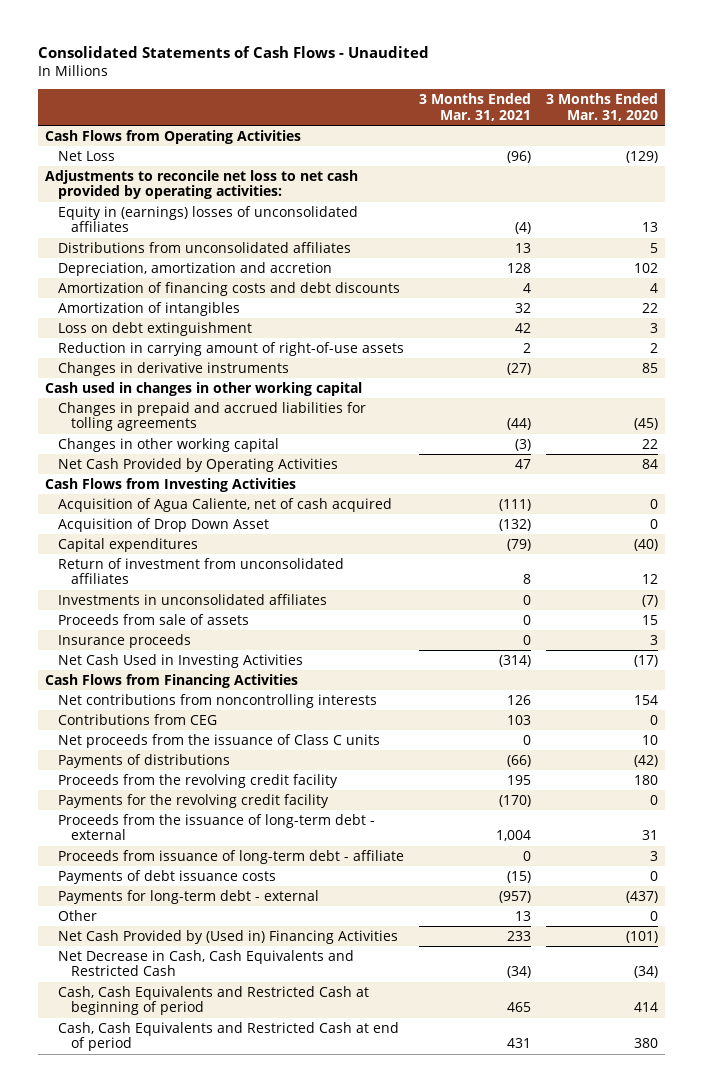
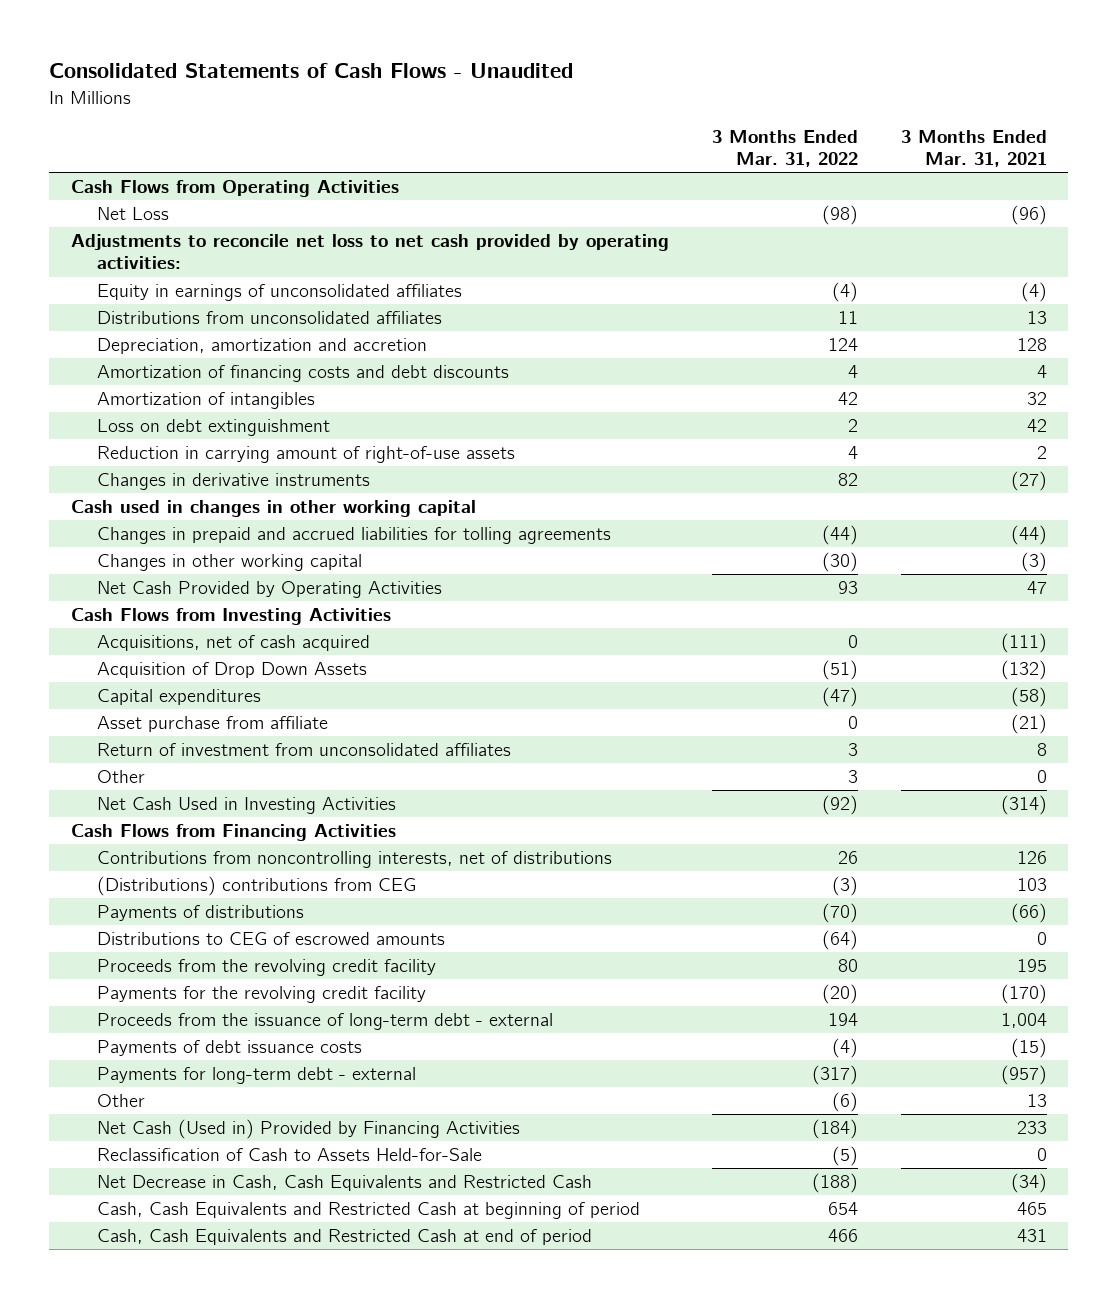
[545,93,658,121] 3 Months Ended Mar. 31, 2020 -> none
none -> [711,129,858,167] 3 Months Ended Mar. 31, 2022
[57,205,358,233] Equity in (earnings) losses of unconsolidated affiliates -> [97,284,463,302] Equity in earnings of unconsolidated affiliates
[57,497,392,512] Acquisition of Agua Caliente, net of cash acquired -> [97,635,371,652] Acquisitions, net of cash acquired
[57,517,269,532] Acquisition of Drop Down Asset -> [97,662,368,679] Acquisition of Drop Down Assets
[506,538,531,551] (79) -> [1010,687,1047,708] (58)
none -> [97,716,329,733] Asset purchase from affiliate
[57,593,327,605] Investments in unconsolidated affiliates -> none
[57,613,249,625] Proceeds from sale of assets -> none
[57,633,191,648] Insurance proceeds -> none
none -> [97,770,146,784] Other
[57,733,380,748] Net proceeds from the issuance of Class C units -> none
[57,693,377,708] Net contributions from noncontrolling interests -> [97,851,613,869] Contributions from noncontrolling interests, net of distributions
[57,713,217,725] Contributions from CEG -> [97,876,417,897] (Distributions) contributions from CEG
none -> [97,932,446,946] Distributions to CEG of escrowed amounts
[57,849,404,864] Proceeds from issuance of long-term debt - affiliate -> none
[57,929,398,944] Net Cash Provided by (Used in) Financing Activities -> [97,1119,521,1140] Net Cash (Used in) Provided by Financing Activities
none -> [97,1148,483,1162] Reclassification of Cash to Assets Held-for-Sale

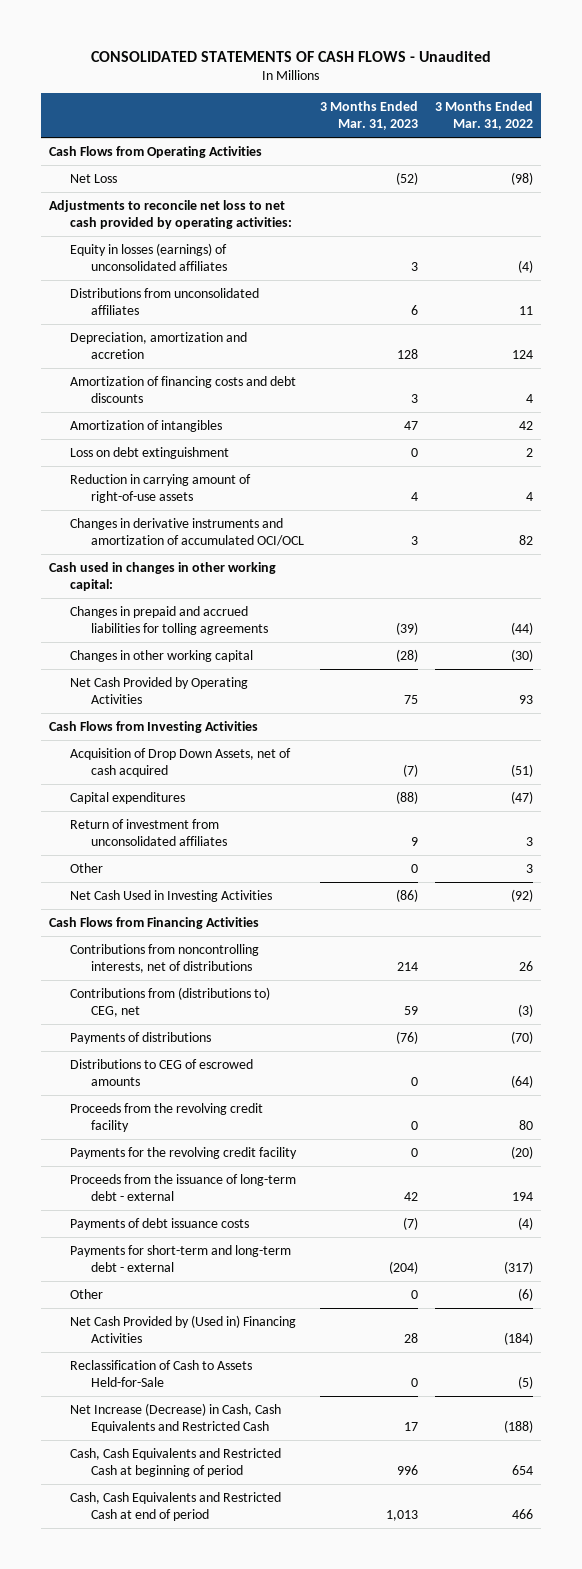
[49,63,574,79] Consolidated Statements of Cash Flows - Unaudited -> [91,50,492,62] CONSOLIDATED STATEMENTS OF CASH FLOWS - Unaudited
[900,129,1047,167] 3 Months Ended Mar. 31, 2021 -> none
none -> [320,100,419,130] 3 Months Ended Mar. 31, 2023
[97,284,463,302] Equity in earnings of unconsolidated affiliates -> [70,243,228,271] Equity in losses (earnings) of unconsolidated affiliates
[97,473,371,491] Changes in derivative instruments -> [70,518,304,546] Changes in derivative instruments and amortization of accumulated OCI/OCL
[70,500,476,518] Cash used in changes in other working capital -> [49,562,277,591] Cash used in changes in other working capital:
[97,635,371,652] Acquisitions, net of cash acquired -> none
[97,662,368,679] Acquisition of Drop Down Assets -> [70,748,292,777] Acquisition of Drop Down Assets, net of cash acquired
[97,716,329,733] Asset purchase from affiliate -> none
[97,876,417,897] (Distributions) contributions from CEG -> [70,987,271,1017] Contributions from (distributions to) CEG, net
[97,1067,417,1085] Payments for long-term debt - external -> [70,1245,292,1272] Payments for short-term and long-term debt - external
[97,1119,521,1140] Net Cash (Used in) Provided by Financing Activities -> [70,1315,297,1343] Net Cash Provided by (Used in) Financing Activities
[97,1175,593,1192] Net Decrease in Cash, Cash Equivalents and Restricted Cash -> [70,1403,282,1433] Net Increase (Decrease) in Cash, Cash Equivalents and Restricted Cash

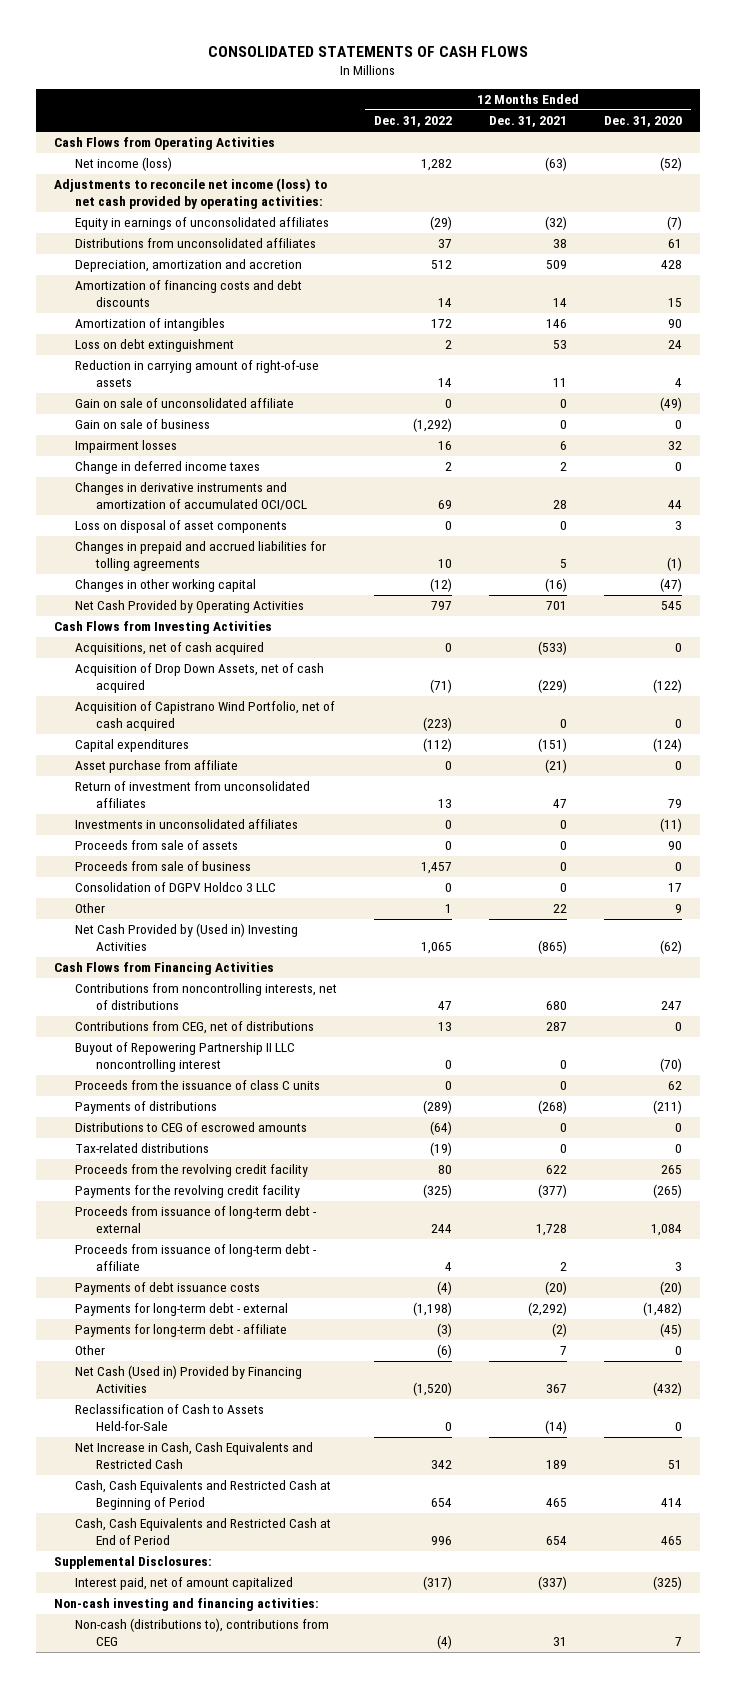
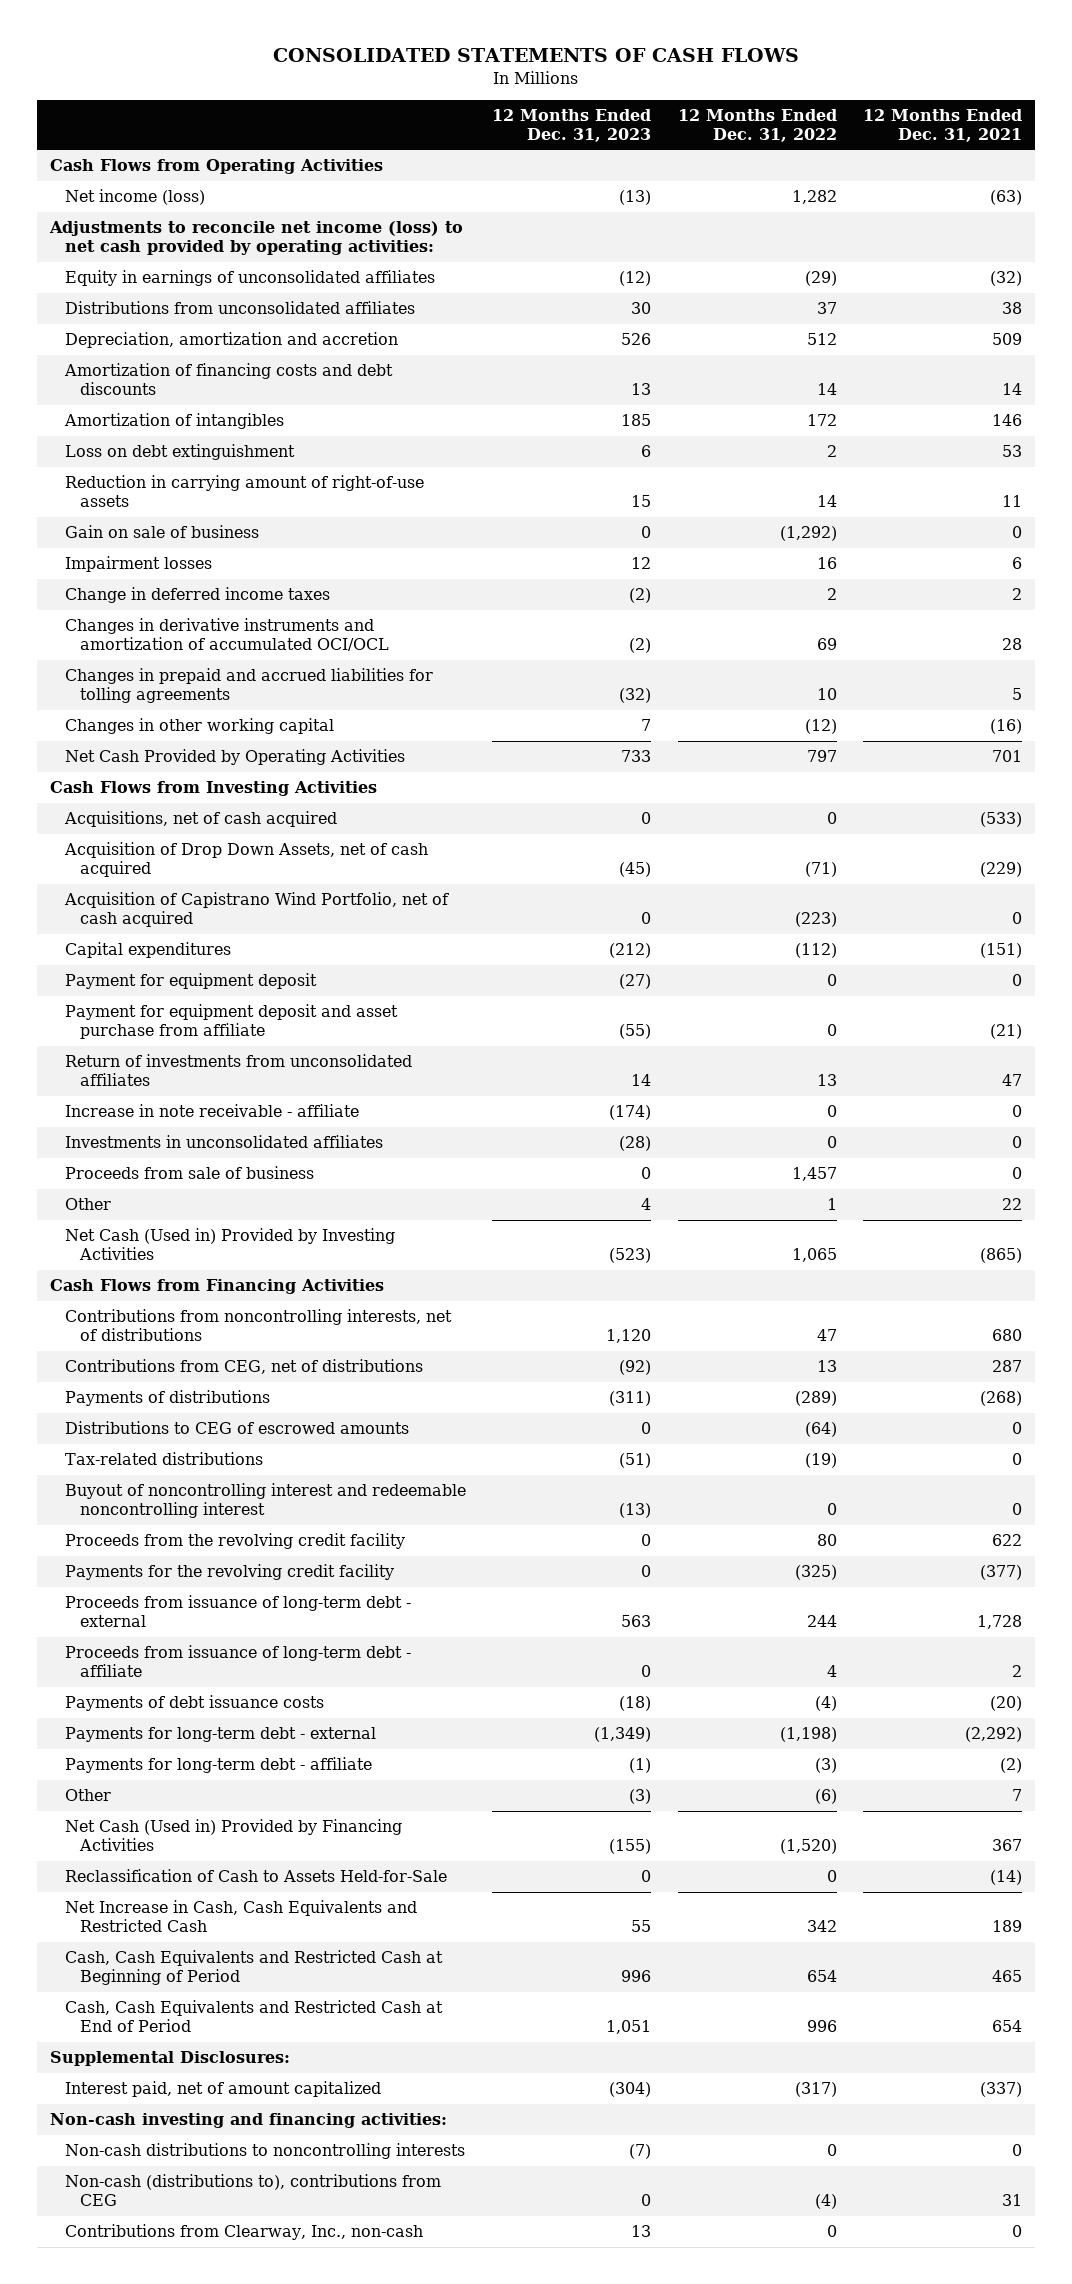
[603,116,682,128] Dec. 31, 2020 -> none
none -> [492,108,652,142] 12 Months Ended Dec. 31, 2023
[75,398,295,409] Gain on sale of unconsolidated affiliate -> none
[75,520,288,534] Loss on disposal of asset components -> none
none -> [65,973,318,990] Payment for equipment deposit
[75,760,239,774] Asset purchase from affiliate -> [65,1004,399,1040] Payment for equipment deposit and asset purchase from affiliate
[75,781,311,808] Return of investment from unconsolidated affiliates -> [65,1054,413,1087] Return of investments from unconsolidated affiliates
none -> [65,1104,360,1118] Increase in note receivable - affiliate
[75,840,239,851] Proceeds from sale of assets -> none
[75,882,277,893] Consolidation of DGPV Holdco 3 LLC -> none
[75,923,299,951] Net Cash Provided by (Used in) Investing Activities -> [65,1228,396,1261] Net Cash (Used in) Provided by Investing Activities
[75,1042,296,1072] Buyout of Repowering Partnership II LLC noncontrolling interest -> none
[75,1080,321,1091] Proceeds from the issuance of class C units -> none
none -> [65,1483,467,1519] Buyout of noncontrolling interest and redeemable noncontrolling interest
none -> [65,2143,466,2160] Non-cash distributions to noncontrolling interests
none -> [65,2224,424,2241] Contributions from Clearway, Inc., non-cash

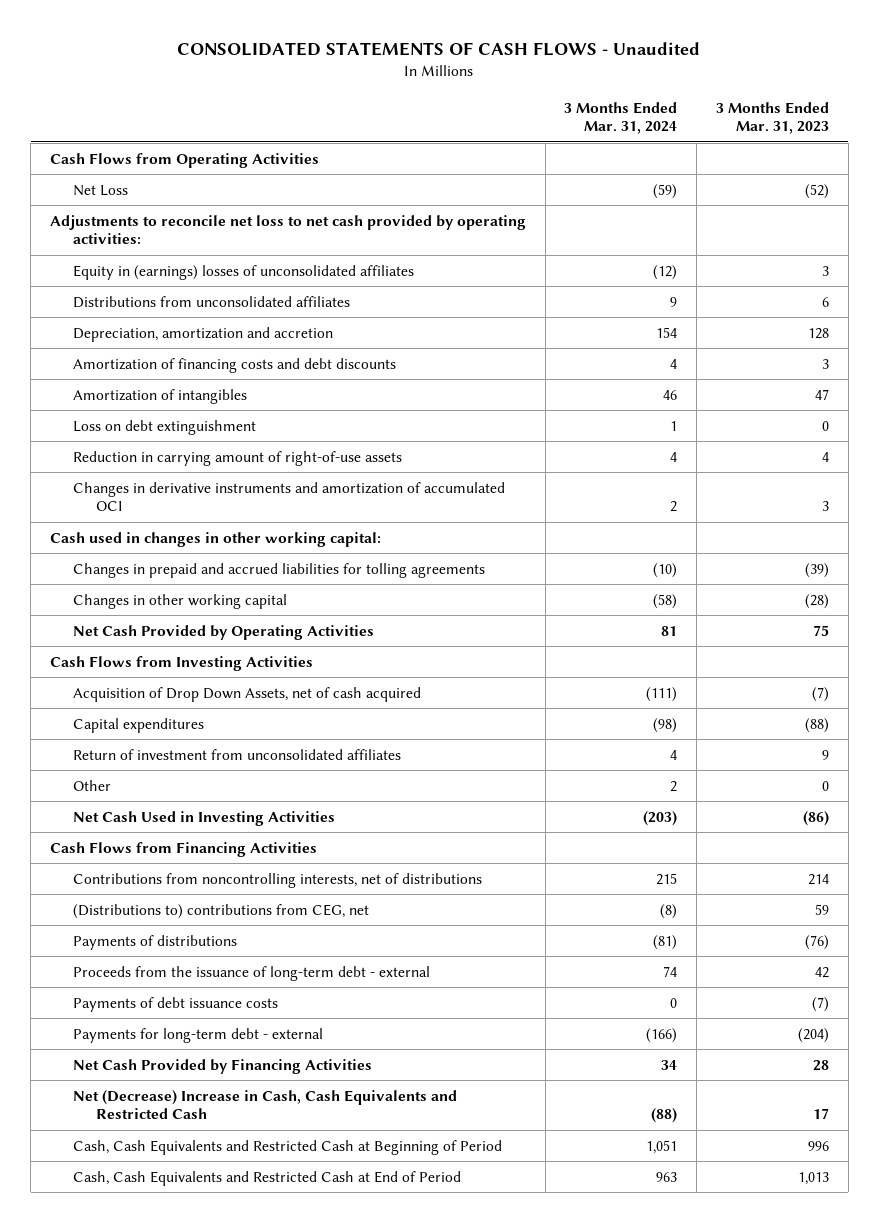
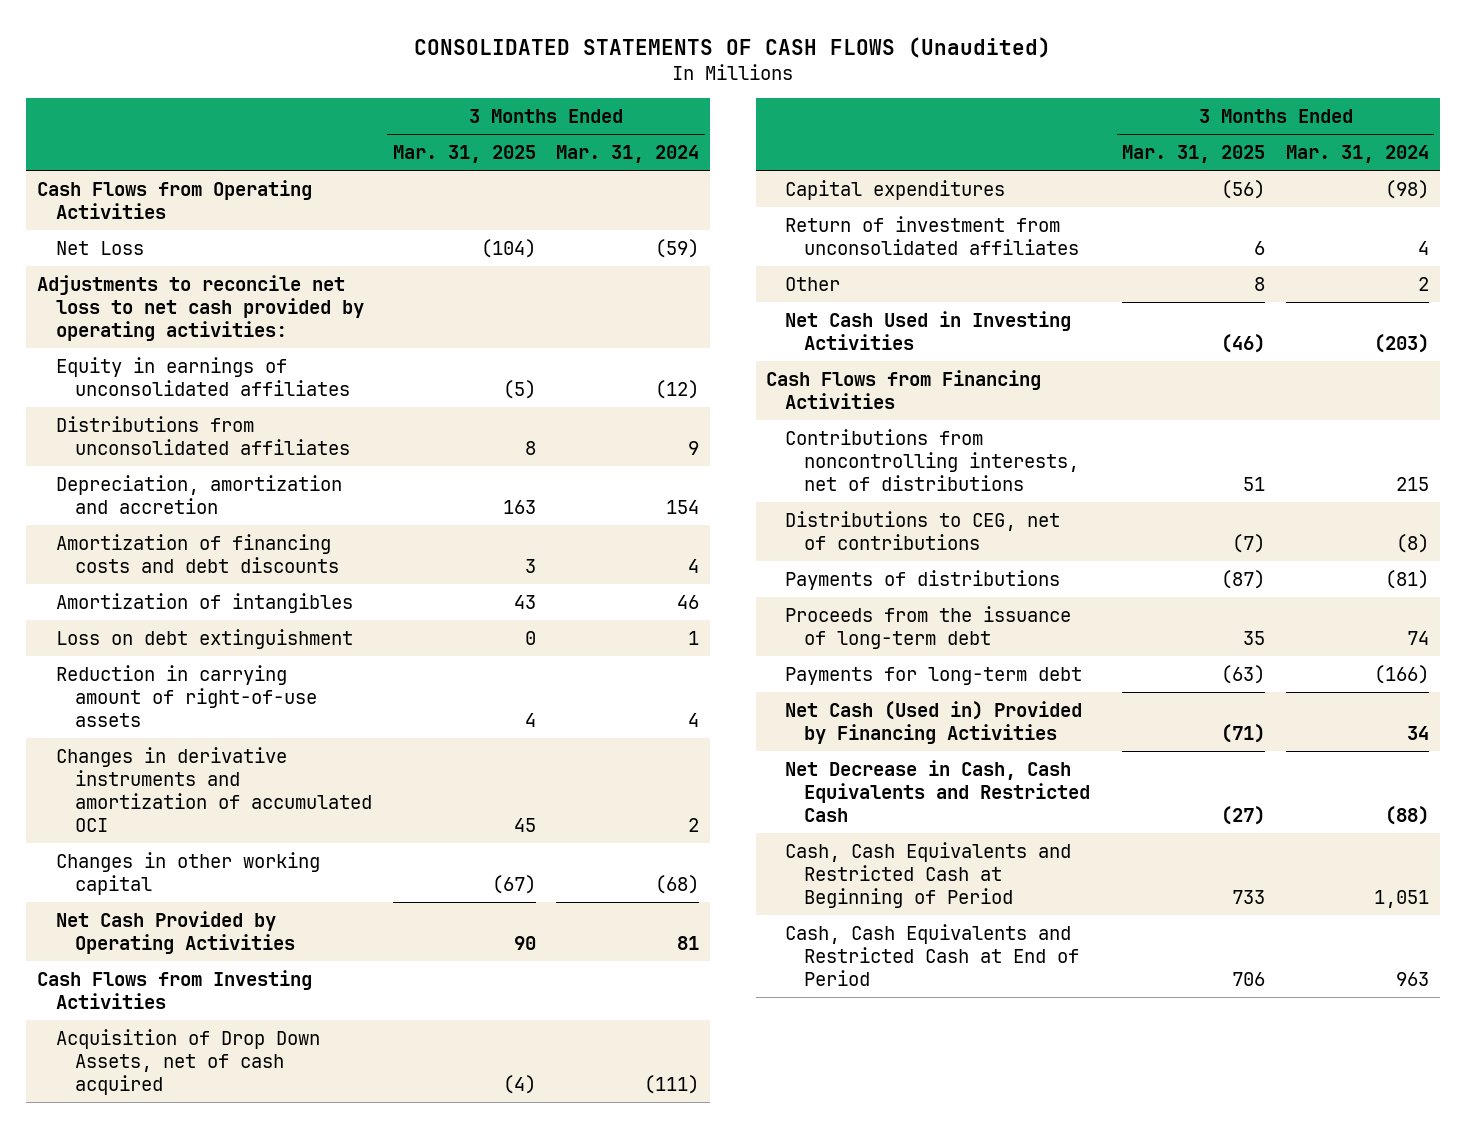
[177,41,701,56] CONSOLIDATED STATEMENTS OF CASH FLOWS - Unaudited -> [413,36,1051,58] CONSOLIDATED STATEMENTS OF CASH FLOWS (Unaudited)
[715,101,829,135] 3 Months Ended Mar. 31, 2023 -> none
none -> [392,144,536,163] Mar. 31, 2025
[72,264,414,280] Equity in (earnings) losses of unconsolidated affiliates -> [55,356,350,396] Equity in earnings of unconsolidated affiliates
[49,531,381,547] Cash used in changes in other working capital: -> none
[72,562,485,578] Changes in prepaid and accrued liabilities for tolling agreements -> none
[653,593,678,609] (58) -> [655,874,700,894] (68)
[72,903,369,919] (Distributions to) contributions from CEG, net -> [785,510,1061,550] Distributions to CEG, net of contributions
[72,996,278,1012] Payments of debt issuance costs -> none
[72,965,430,981] Proceeds from the issuance of long-term debt - external -> [785,605,1072,649] Proceeds from the issuance of long-term debt
[72,1027,323,1043] Payments for long-term debt - external -> [785,666,1083,685] Payments for long-term debt
[72,1058,372,1074] Net Cash Provided by Financing Activities -> [785,700,1083,744] Net Cash (Used in) Provided by Financing Activities
[72,1089,457,1120] Net (Decrease) Increase in Cash, Cash Equivalents and Restricted Cash -> [785,759,1091,822] Net Decrease in Cash, Cash Equivalents and Restricted Cash

